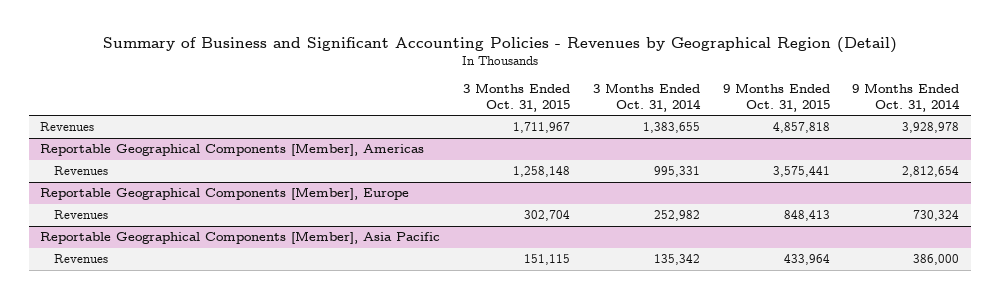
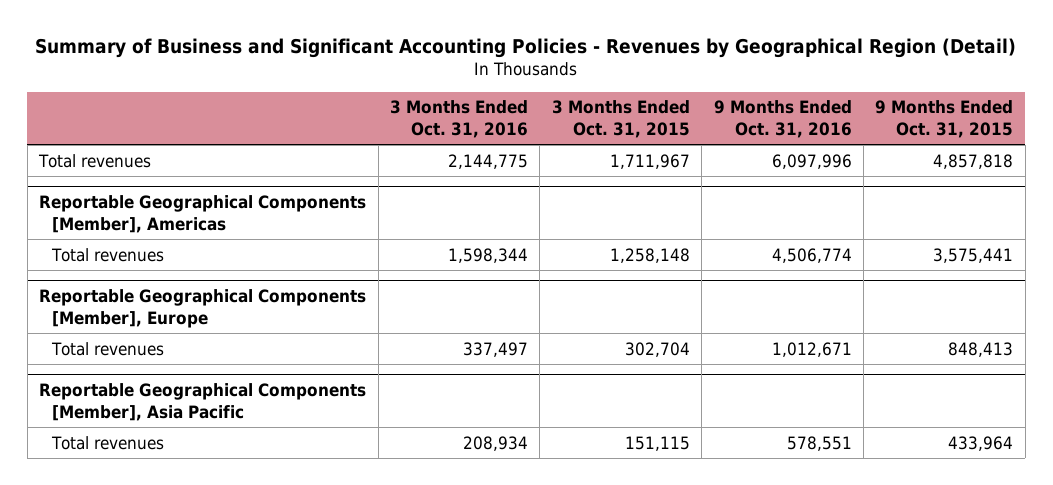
[592,83,701,112] 3 Months Ended Oct. 31, 2014 -> none
[852,83,961,112] 9 Months Ended Oct. 31, 2014 -> none
none -> [390,100,529,138] 3 Months Ended Oct. 31, 2016
none -> [713,100,852,138] 9 Months Ended Oct. 31, 2016
[40,122,95,132] Revenues -> [38,153,152,168] Total revenues
[54,166,109,176] Revenues -> [51,247,165,262] Total revenues
[54,210,109,220] Revenues -> [51,341,165,356] Total revenues
[54,254,109,264] Revenues -> [51,435,165,450] Total revenues

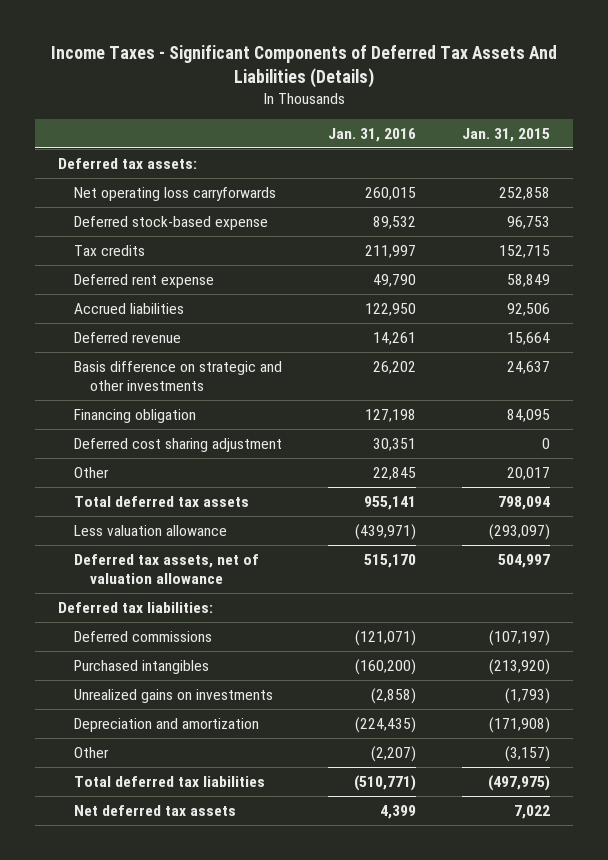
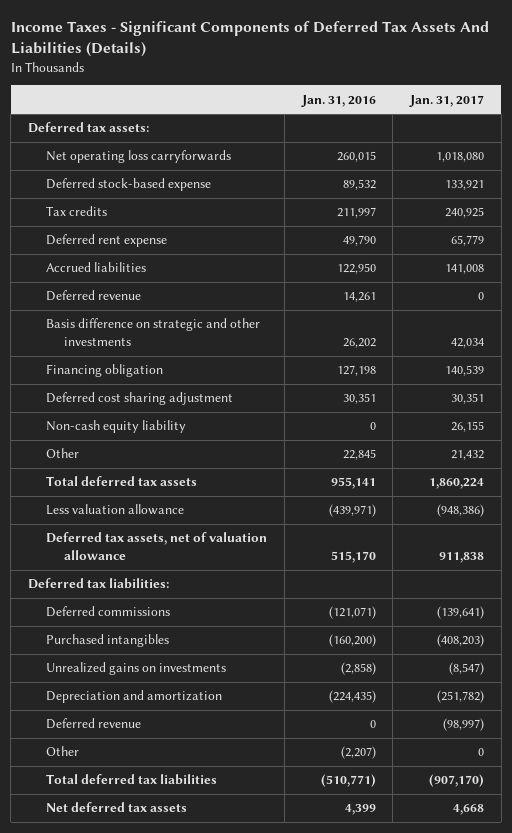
[461,128,550,143] Jan. 31, 2015 -> none
none -> [409,94,485,107] Jan. 31, 2017
none -> [46,420,187,434] Non-cash equity liability
none -> [46,718,142,730] Deferred revenue

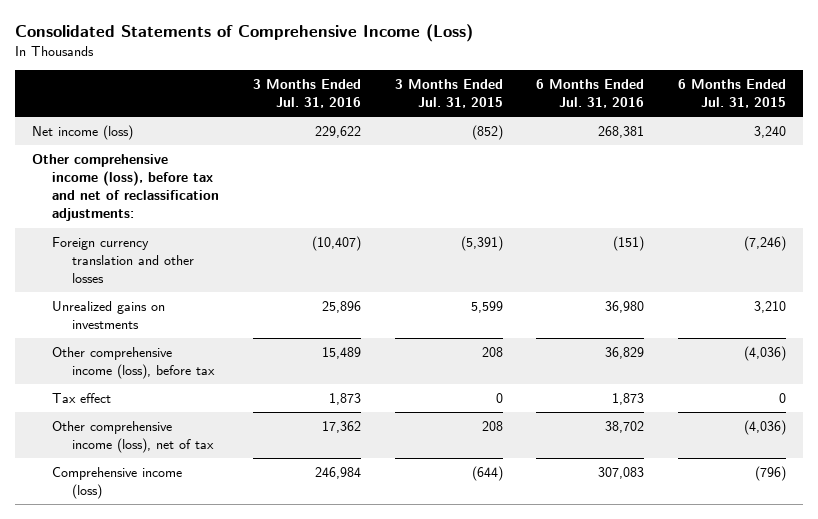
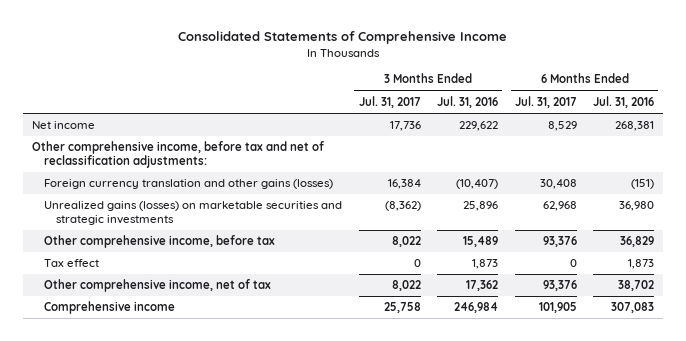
[14,23,473,42] Consolidated Statements of Comprehensive Income (Loss) -> [178,31,508,45] Consolidated Statements of Comprehensive Income
[394,78,503,109] 3 Months Ended Jul. 31, 2015 -> none
[678,78,787,109] 6 Months Ended Jul. 31, 2015 -> none
none -> [358,95,421,108] Jul. 31, 2017
none -> [514,95,577,108] Jul. 31, 2017
[31,125,133,141] Net income (loss) -> [31,121,95,130] Net income
[31,154,219,222] Other comprehensive income (loss), before tax and net of reclassification adjustments: -> [31,141,324,169] Other comprehensive income, before tax and net of reclassification adjustments:
[51,237,195,284] Foreign currency translation and other losses -> [44,179,334,190] Foreign currency translation and other gains (losses)
[51,301,165,330] Unrealized gains on investments -> [44,201,343,226] Unrealized gains (losses) on marketable securities and strategic investments
[51,347,216,380] Other comprehensive income (loss), before tax -> [44,235,276,249] Other comprehensive income, before tax
[51,421,215,454] Other comprehensive income (loss), net of tax -> [44,279,272,293] Other comprehensive income, net of tax
[51,467,182,500] Comprehensive income (loss) -> [44,301,176,315] Comprehensive income

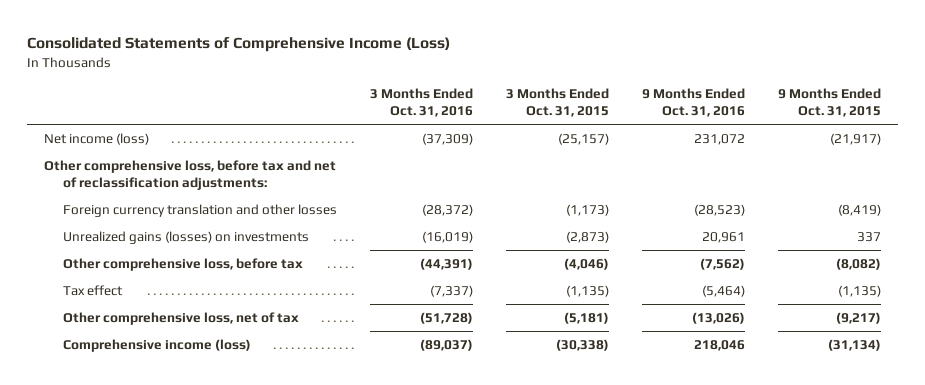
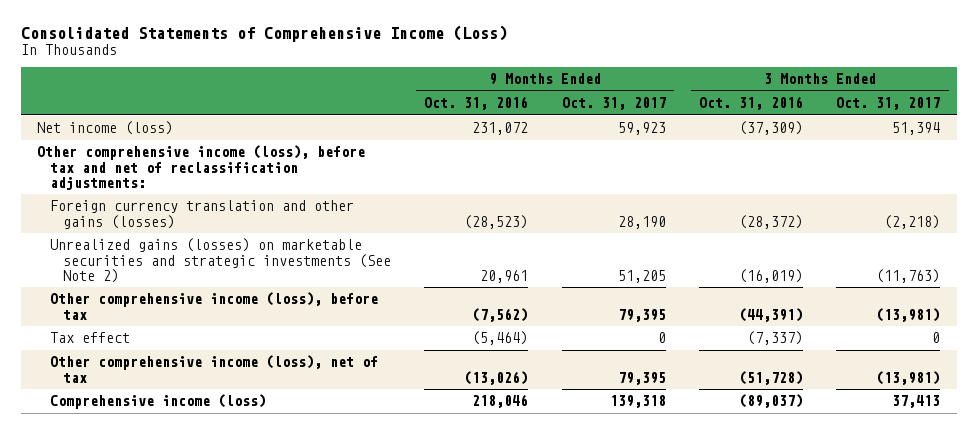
[506,88,610,118] 3 Months Ended Oct. 31, 2015 -> none
[778,88,882,118] 9 Months Ended Oct. 31, 2015 -> none
none -> [561,97,666,111] Oct. 31, 2017
none -> [836,97,941,111] Oct. 31, 2017
[43,159,336,191] Other comprehensive loss, before tax and net of reclassification adjustments: -> [37,145,366,190] Other comprehensive income (loss), before tax and net of reclassification adjustments:
[63,203,338,217] Foreign currency translation and other losses -> [50,200,355,229] Foreign currency translation and other gains (losses)
[63,230,310,244] Unrealized gains (losses) on investments -> [50,238,391,283] Unrealized gains (losses) on marketable securities and strategic investments (See Note 2)
[63,257,304,271] Other comprehensive loss, before tax -> [50,292,379,320] Other comprehensive income (loss), before tax
[63,311,300,325] Other comprehensive loss, net of tax -> [50,355,379,383] Other comprehensive income (loss), net of tax

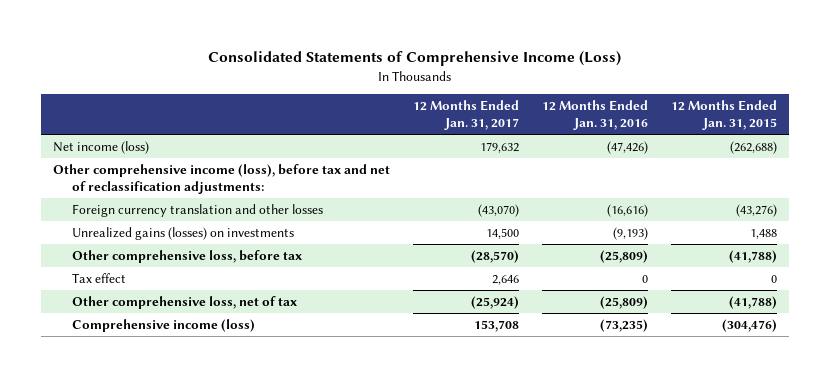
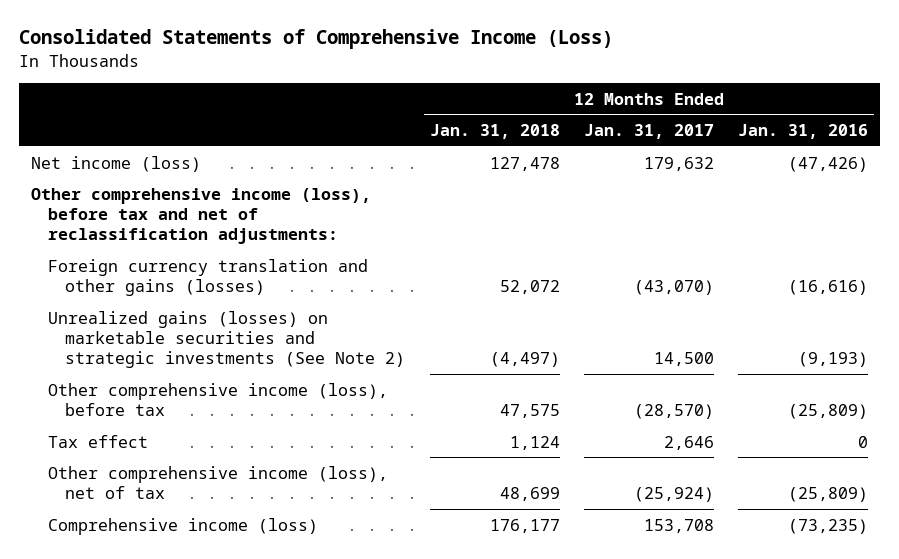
[671,100,778,131] 12 Months Ended Jan. 31, 2015 -> none
none -> [429,123,560,139] Jan. 31, 2018
[72,203,324,217] Foreign currency translation and other losses -> [48,258,369,296] Foreign currency translation and other gains (losses)
[72,226,295,240] Unrealized gains (losses) on investments -> [48,310,406,369] Unrealized gains (losses) on marketable securities and strategic investments (See Note 2)
[72,249,303,263] Other comprehensive loss, before tax -> [48,382,389,416] Other comprehensive income (loss), before tax
[72,295,298,309] Other comprehensive loss, net of tax -> [48,465,389,499] Other comprehensive income (loss), net of tax

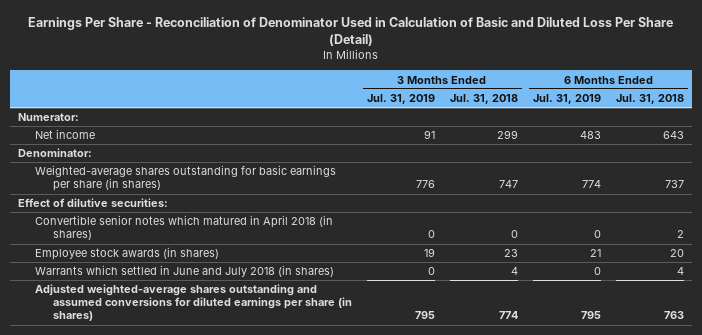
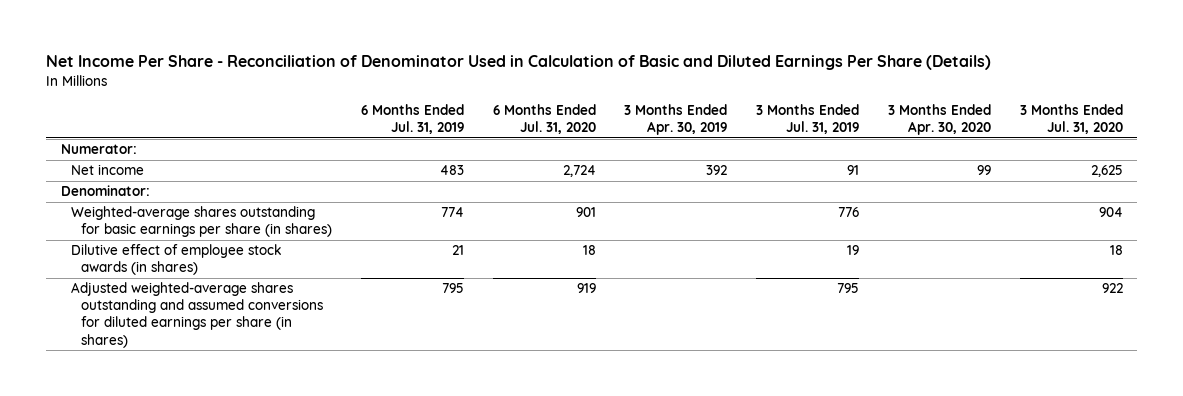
[27,17,673,47] Earnings Per Share - Reconciliation of Denominator Used in Calculation of Basic and Diluted Loss Per Share (Detail) -> [46,55,992,71] Net Income Per Share - Reconciliation of Denominator Used in Calculation of Basic and Diluted Earnings Per Share (Details)
[449,94,518,105] Jul. 31, 2018 -> none
[616,94,685,105] Jul. 31, 2018 -> none
none -> [492,103,596,135] 6 Months Ended Jul. 31, 2020
none -> [624,103,728,136] 3 Months Ended Apr. 30, 2019
none -> [888,103,992,136] 3 Months Ended Apr. 30, 2020
none -> [1019,103,1123,135] 3 Months Ended Jul. 31, 2020
[17,198,168,208] Effect of dilutive securities: -> none
[35,215,334,241] Convertible senior notes which matured in April 2018 (in shares) -> none
[35,265,335,278] Warrants which settled in June and July 2018 (in shares) -> none
[35,247,220,261] Employee stock awards (in shares) -> [70,244,282,276] Dilutive effect of employee stock awards (in shares)

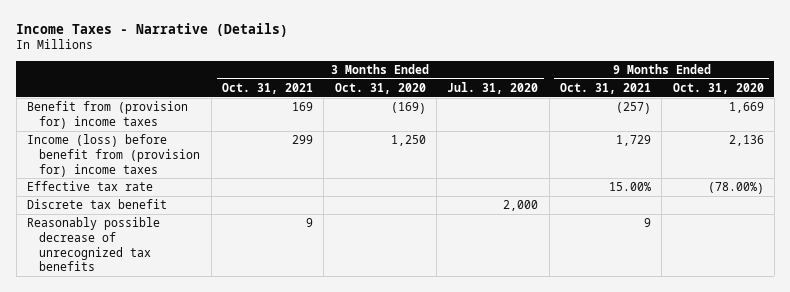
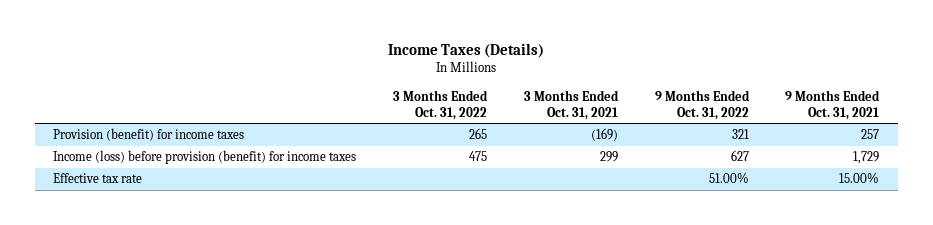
[16,22,289,37] Income Taxes - Narrative (Details) -> [388,42,545,58] Income Taxes (Details)
[334,82,426,94] Oct. 31, 2020 -> none
[447,81,539,94] Jul. 31, 2020 -> none
[672,82,764,94] Oct. 31, 2020 -> none
none -> [393,89,489,120] 3 Months Ended Oct. 31, 2022
none -> [654,89,750,120] 9 Months Ended Oct. 31, 2022
[26,101,188,129] Benefit from (provision for) income taxes -> [53,128,245,142] Provision (benefit) for income taxes
[291,102,313,112] 169 -> [590,128,618,142] (169)
[615,102,651,115] (257) -> [861,129,880,140] 257
[26,134,201,177] Income (loss) before benefit from (provision for) income taxes -> [53,150,357,165] Income (loss) before provision (benefit) for income taxes
[26,199,167,210] Discrete tax benefit -> none
[26,217,160,272] Reasonably possible decrease of unrecognized tax benefits -> none

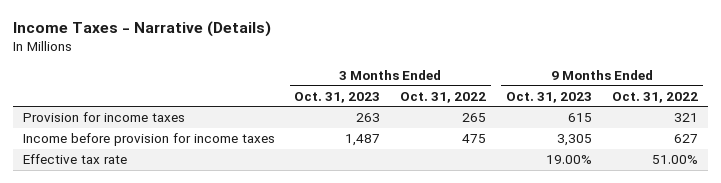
[388,42,545,58] Income Taxes (Details) -> [12,21,271,38] Income Taxes - Narrative (Details)
[523,89,619,120] 3 Months Ended Oct. 31, 2021 -> none
[785,89,881,120] 9 Months Ended Oct. 31, 2021 -> none
none -> [294,91,381,103] Oct. 31, 2023
none -> [506,91,593,103] Oct. 31, 2023
[53,128,245,142] Provision (benefit) for income taxes -> [22,112,185,123] Provision for income taxes
[53,150,357,165] Income (loss) before provision (benefit) for income taxes -> [22,133,275,147] Income before provision for income taxes

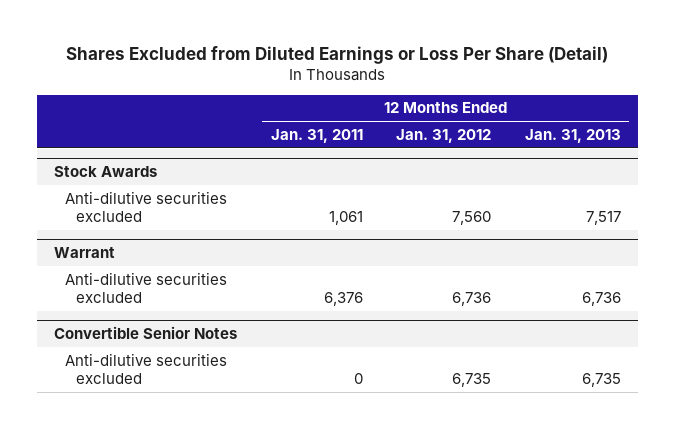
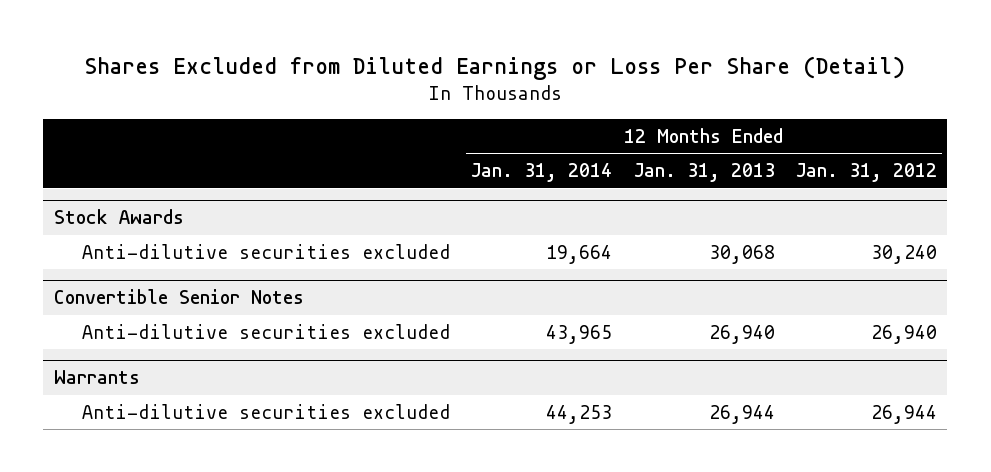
[270,128,363,143] Jan. 31, 2011 -> none
none -> [471,163,613,183] Jan. 31, 2014
[53,246,115,258] Warrant -> none
[64,271,227,304] Anti-dilutive securities excluded -> none
[452,211,492,226] 7,560 -> [870,244,937,264] 30,240
[585,211,621,226] 7,517 -> [708,244,775,264] 30,068
[452,373,492,388] 6,735 -> [870,324,937,344] 26,940
[581,373,621,388] 6,735 -> [708,324,775,344] 26,940
none -> [53,370,140,385] Warrants
none -> [82,403,451,419] Anti-dilutive securities excluded

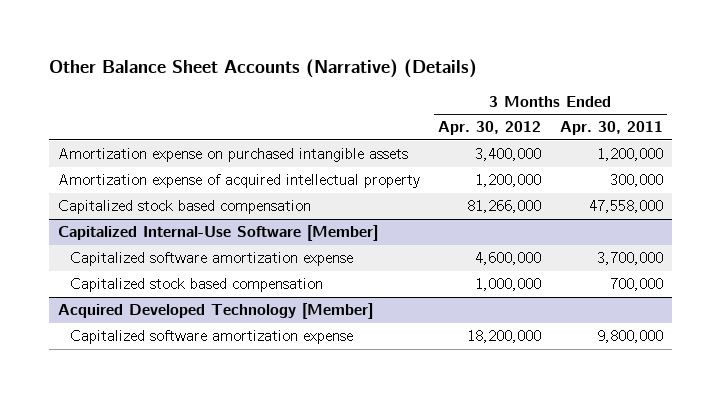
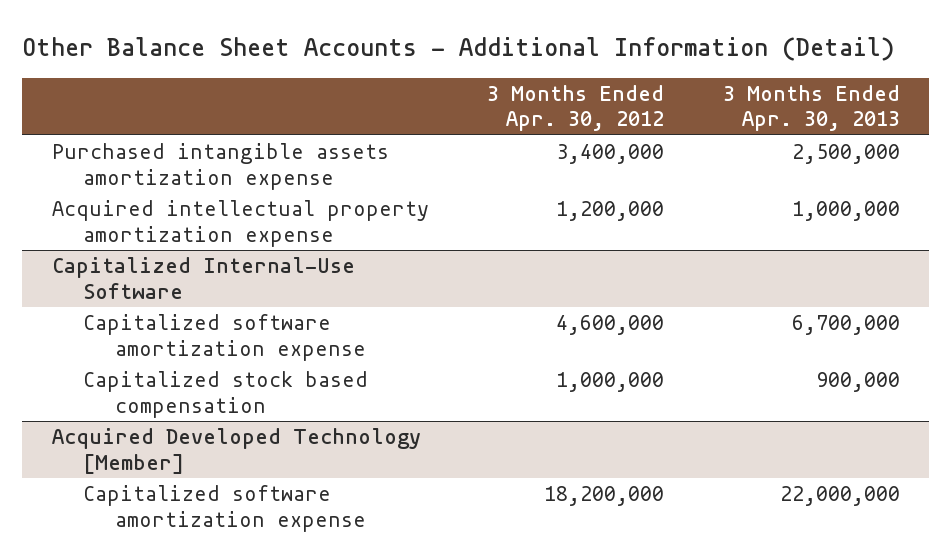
[49,59,478,79] Other Balance Sheet Accounts (Narrative) (Details) -> [22,36,896,61] Other Balance Sheet Accounts - Additional Information (Detail)
[559,121,663,136] Apr. 30, 2011 -> none
none -> [722,85,900,132] 3 Months Ended Apr. 30, 2013
[58,200,312,215] Capitalized stock based compensation -> none
[58,148,409,163] Amortization expense on purchased intangible assets -> [51,143,389,190] Purchased intangible assets amortization expense
[58,174,421,189] Amortization expense of acquired intellectual property -> [51,200,429,247] Acquired intellectual property amortization expense
[58,225,379,242] Capitalized Internal-Use Software [Member] -> [51,257,355,299] Capitalized Internal-Use Software

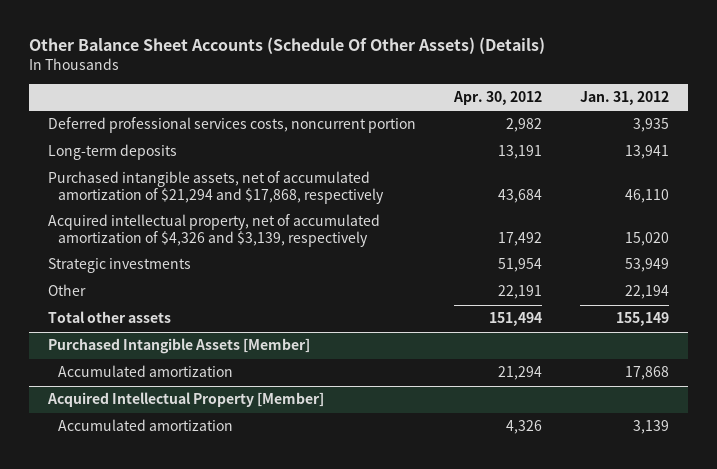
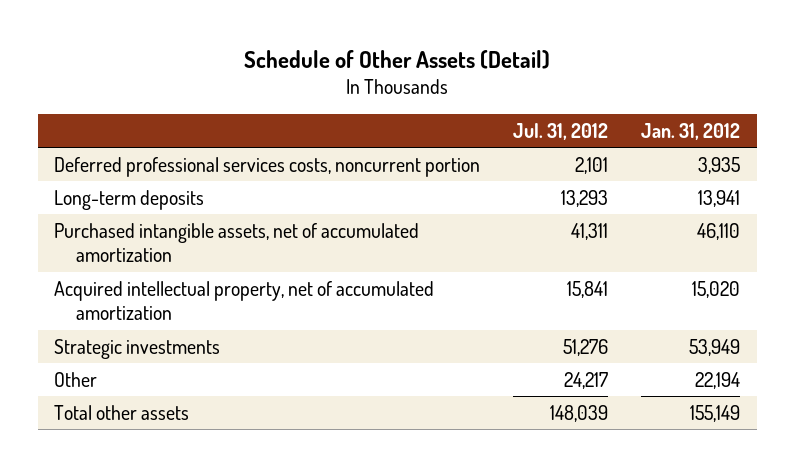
[29,36,546,54] Other Balance Sheet Accounts (Schedule Of Other Assets) (Details) -> [244,50,551,70] Schedule of Other Assets (Detail)
[453,91,543,106] Apr. 30, 2012 -> none
none -> [513,122,609,140] Jul. 31, 2012
[48,171,385,204] Purchased intangible assets, net of accumulated amortization of $21,294 and $17,868, respectively -> [54,222,420,263] Purchased intangible assets, net of accumulated amortization
[48,214,381,247] Acquired intellectual property, net of accumulated amortization of $4,326 and $3,139, respectively -> [54,280,435,321] Acquired intellectual property, net of accumulated amortization
[48,338,311,355] Purchased Intangible Assets [Member] -> none
[58,365,234,378] Accumulated amortization -> none
[47,392,325,408] Acquired Intellectual Property [Member] -> none
[58,419,234,432] Accumulated amortization -> none

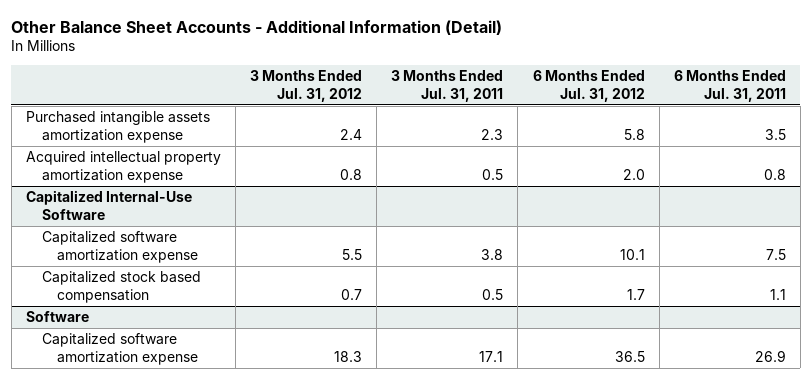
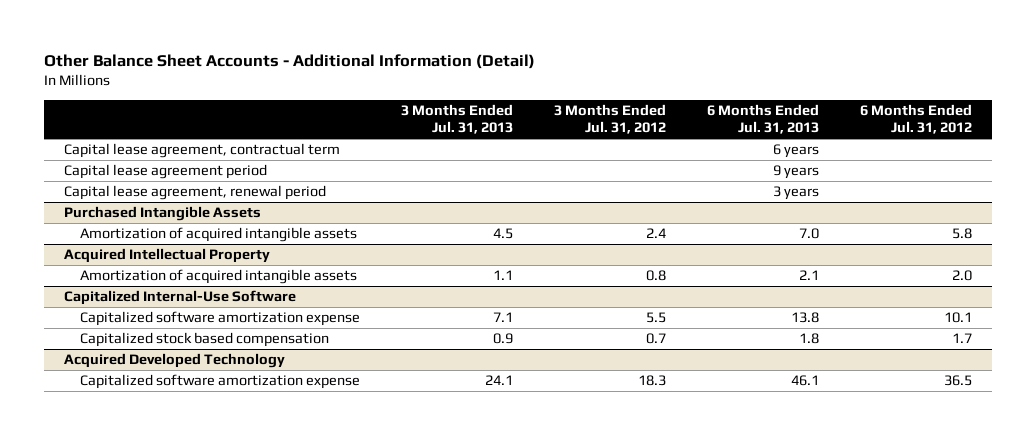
[391,70,504,102] 3 Months Ended Jul. 31, 2011 -> none
[673,70,786,102] 6 Months Ended Jul. 31, 2011 -> none
none -> [400,103,513,135] 3 Months Ended Jul. 31, 2013
none -> [706,103,819,135] 6 Months Ended Jul. 31, 2013
[25,151,221,183] Acquired intellectual property amortization expense -> none
none -> [64,143,341,159] Capital lease agreement, contractual term
none -> [64,164,268,180] Capital lease agreement period
none -> [64,185,327,201] Capital lease agreement, renewal period
none -> [64,206,262,222] Purchased Intangible Assets
[25,111,210,143] Purchased intangible assets amortization expense -> [79,227,357,243] Amortization of acquired intangible assets
none -> [64,248,271,264] Acquired Intellectual Property
none -> [79,269,357,285] Amortization of acquired intangible assets
[25,311,89,323] Software -> none
none -> [64,353,286,369] Acquired Developed Technology

